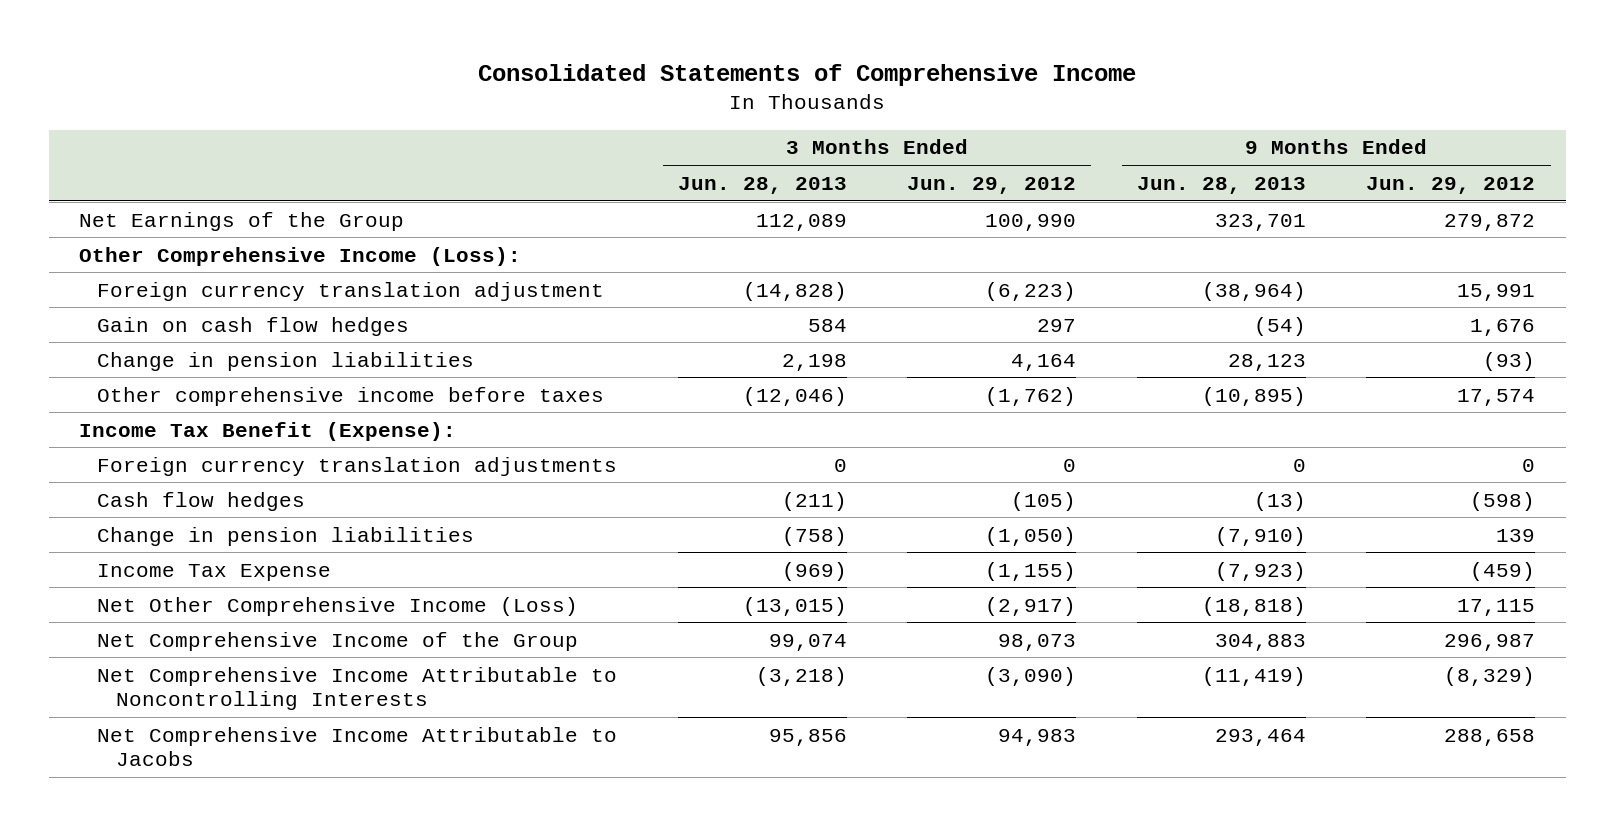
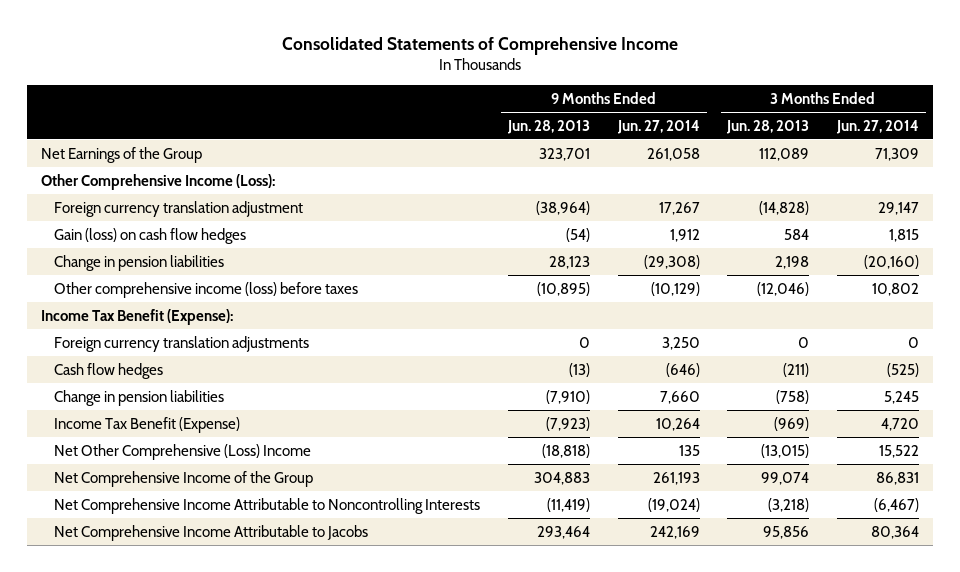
[907,176,1077,194] Jun. 29, 2012 -> none
[1366,176,1536,194] Jun. 29, 2012 -> none
none -> [616,119,700,134] Jun. 27, 2014
none -> [836,119,920,134] Jun. 27, 2014
[97,316,410,336] Gain on cash flow hedges -> [54,227,247,244] Gain (loss) on cash flow hedges
[97,386,605,406] Other comprehensive income before taxes -> [54,281,359,298] Other comprehensive income (loss) before taxes
[97,563,332,581] Income Tax Expense -> [54,416,241,433] Income Tax Benefit (Expense)
[97,596,579,616] Net Other Comprehensive Income (Loss) -> [54,443,312,460] Net Other Comprehensive (Loss) Income

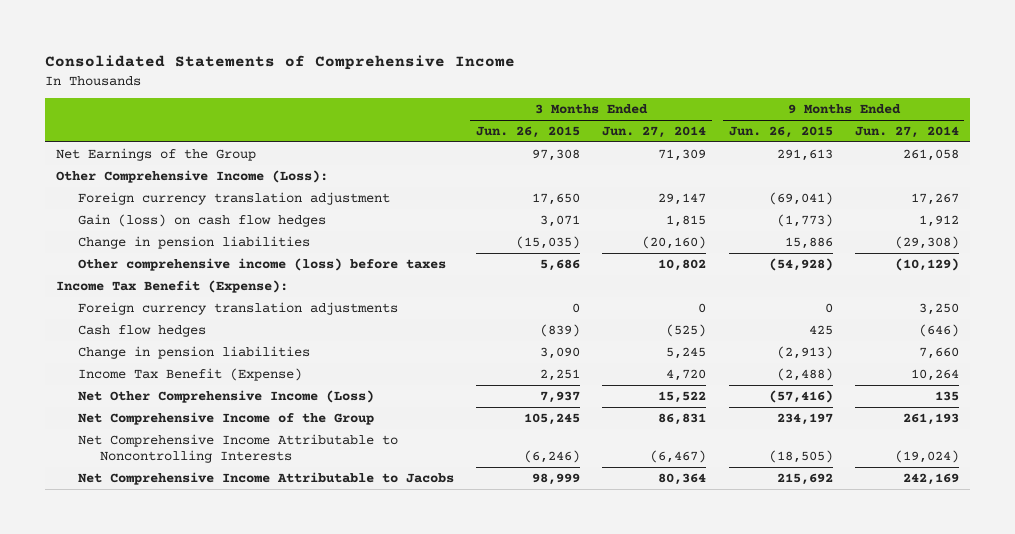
[507,119,591,134] Jun. 28, 2013 -> none
[726,119,810,134] Jun. 28, 2013 -> none
none -> [476,125,581,138] Jun. 26, 2015
none -> [728,125,833,138] Jun. 26, 2015
[54,443,312,460] Net Other Comprehensive (Loss) Income -> [77,389,374,403] Net Other Comprehensive Income (Loss)

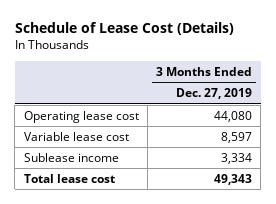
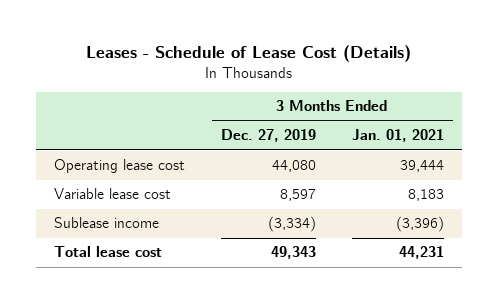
[14,22,234,36] Schedule of Lease Cost (Details) -> [85,45,411,63] Leases - Schedule of Lease Cost (Details)
none -> [351,129,444,143] Jan. 01, 2021
[221,152,253,164] 3,334 -> [267,216,316,233] (3,334)

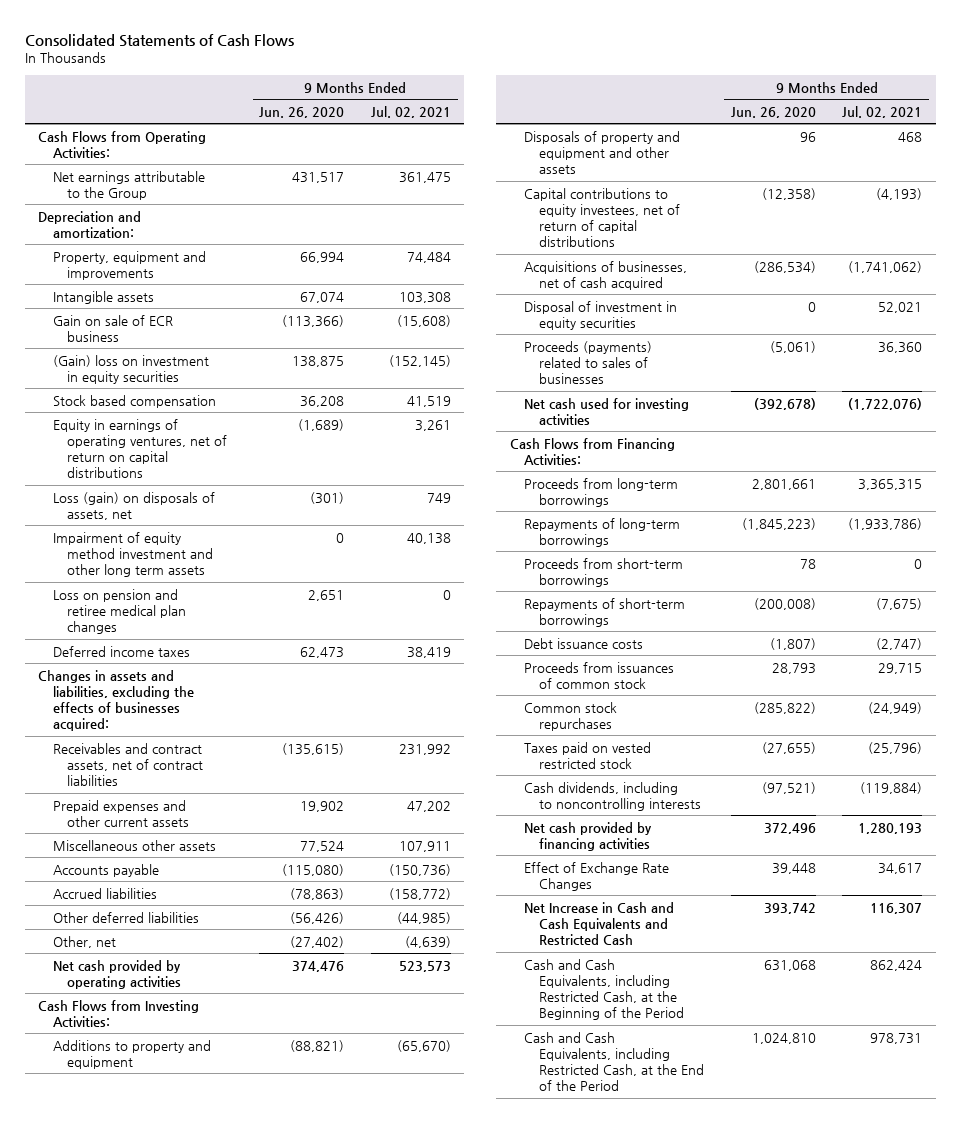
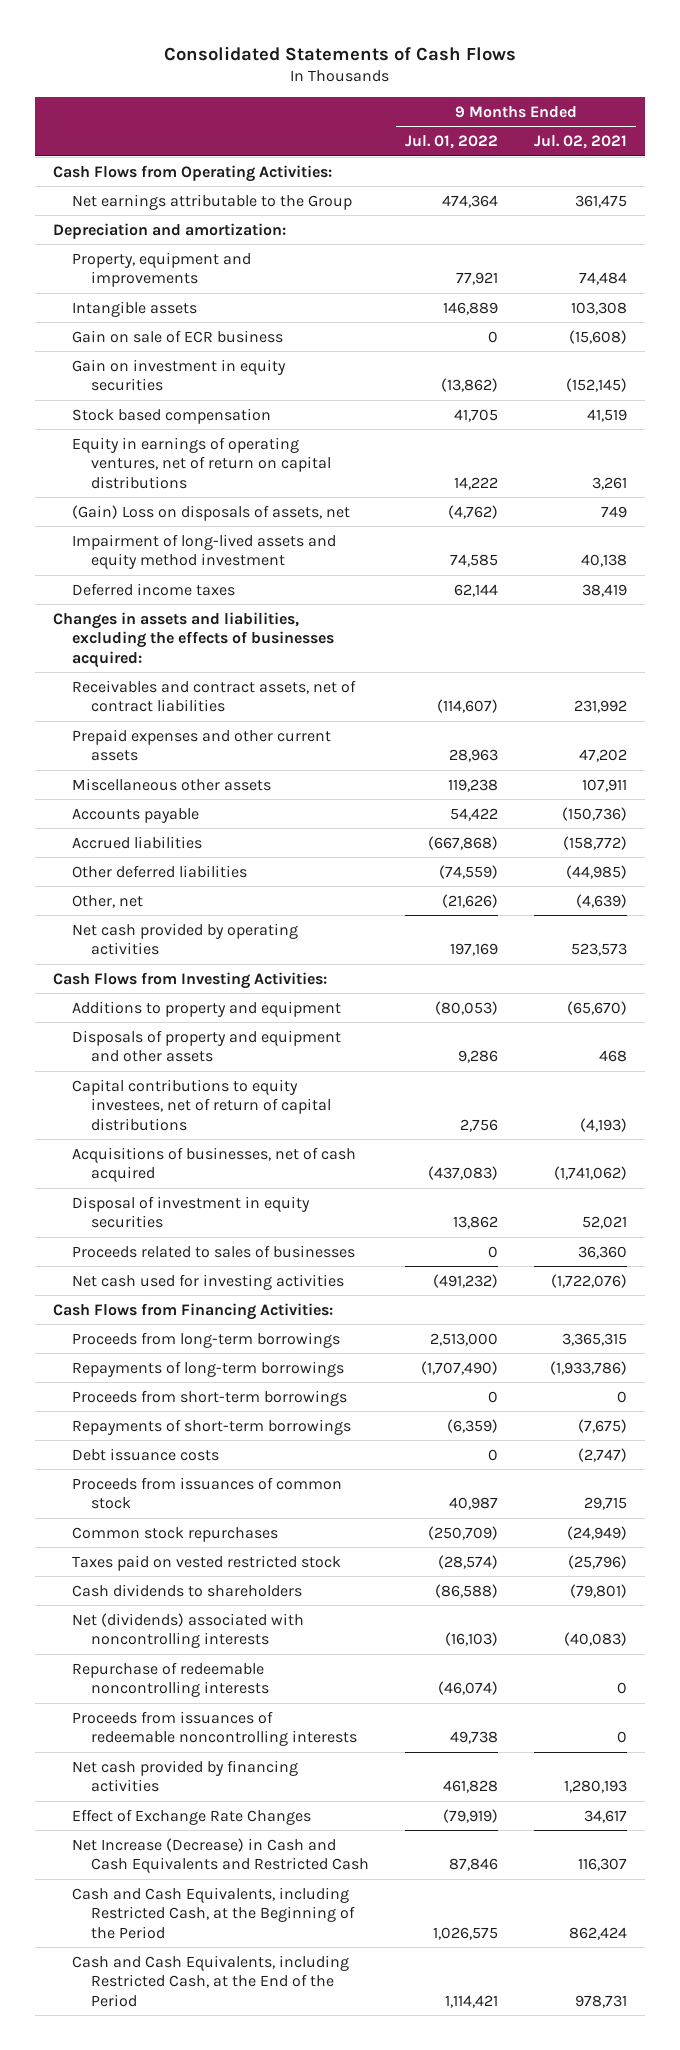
[259,106,345,118] Jun. 26, 2020 -> none
none -> [404,135,498,150] Jul. 01, 2022
[52,354,209,384] (Gain) loss on investment in equity securities -> [71,358,286,392] Gain on investment in equity securities
[52,588,187,635] Loss on pension and retiree medical plan changes -> none
[52,491,215,520] Loss (gain) on disposals of assets, net -> [71,504,350,521] (Gain) Loss on disposals of assets, net
[52,531,214,578] Impairment of equity method investment and other long term assets -> [71,533,336,570] Impairment of long-lived assets and equity method investment
[524,340,653,385] Proceeds (payments) related to sales of businesses -> [71,1244,355,1258] Proceeds related to sales of businesses
[524,781,701,811] Cash dividends, including to noncontrolling interests -> none
none -> [71,1583,302,1597] Cash dividends to shareholders
none -> [71,1612,304,1649] Net (dividends) associated with noncontrolling interests
none -> [71,1661,269,1698] Repurchase of redeemable noncontrolling interests
none -> [71,1710,357,1747] Proceeds from issuances of redeemable noncontrolling interests
[524,901,675,946] Net Increase in Cash and Cash Equivalents and Restricted Cash -> [71,1837,369,1874] Net Increase (Decrease) in Cash and Cash Equivalents and Restricted Cash

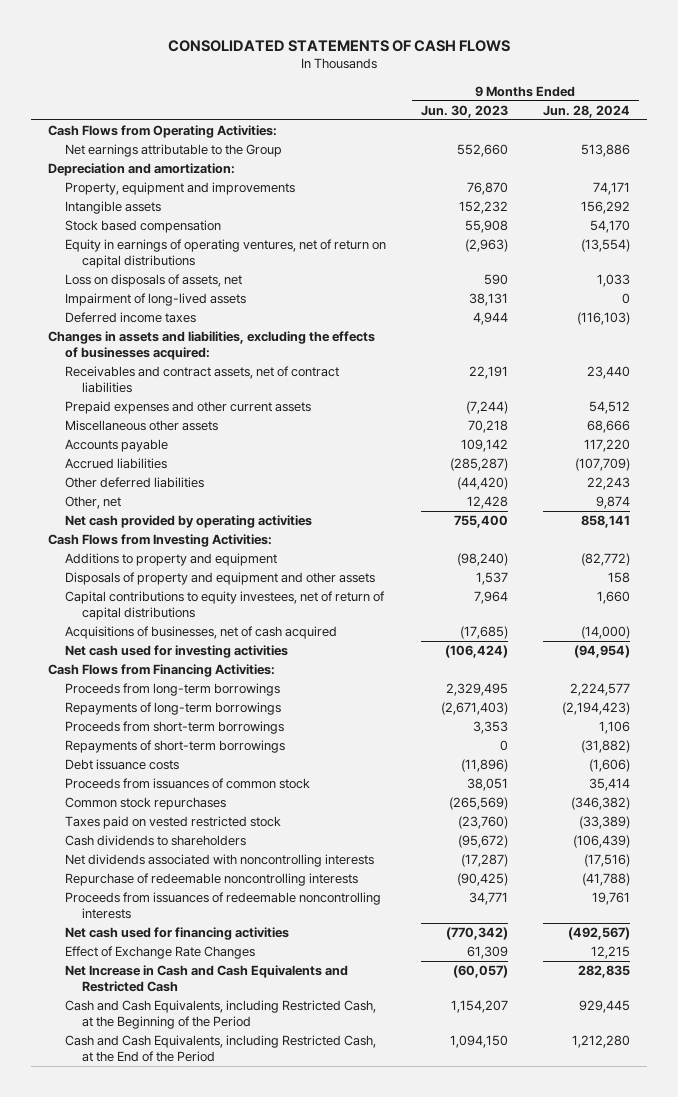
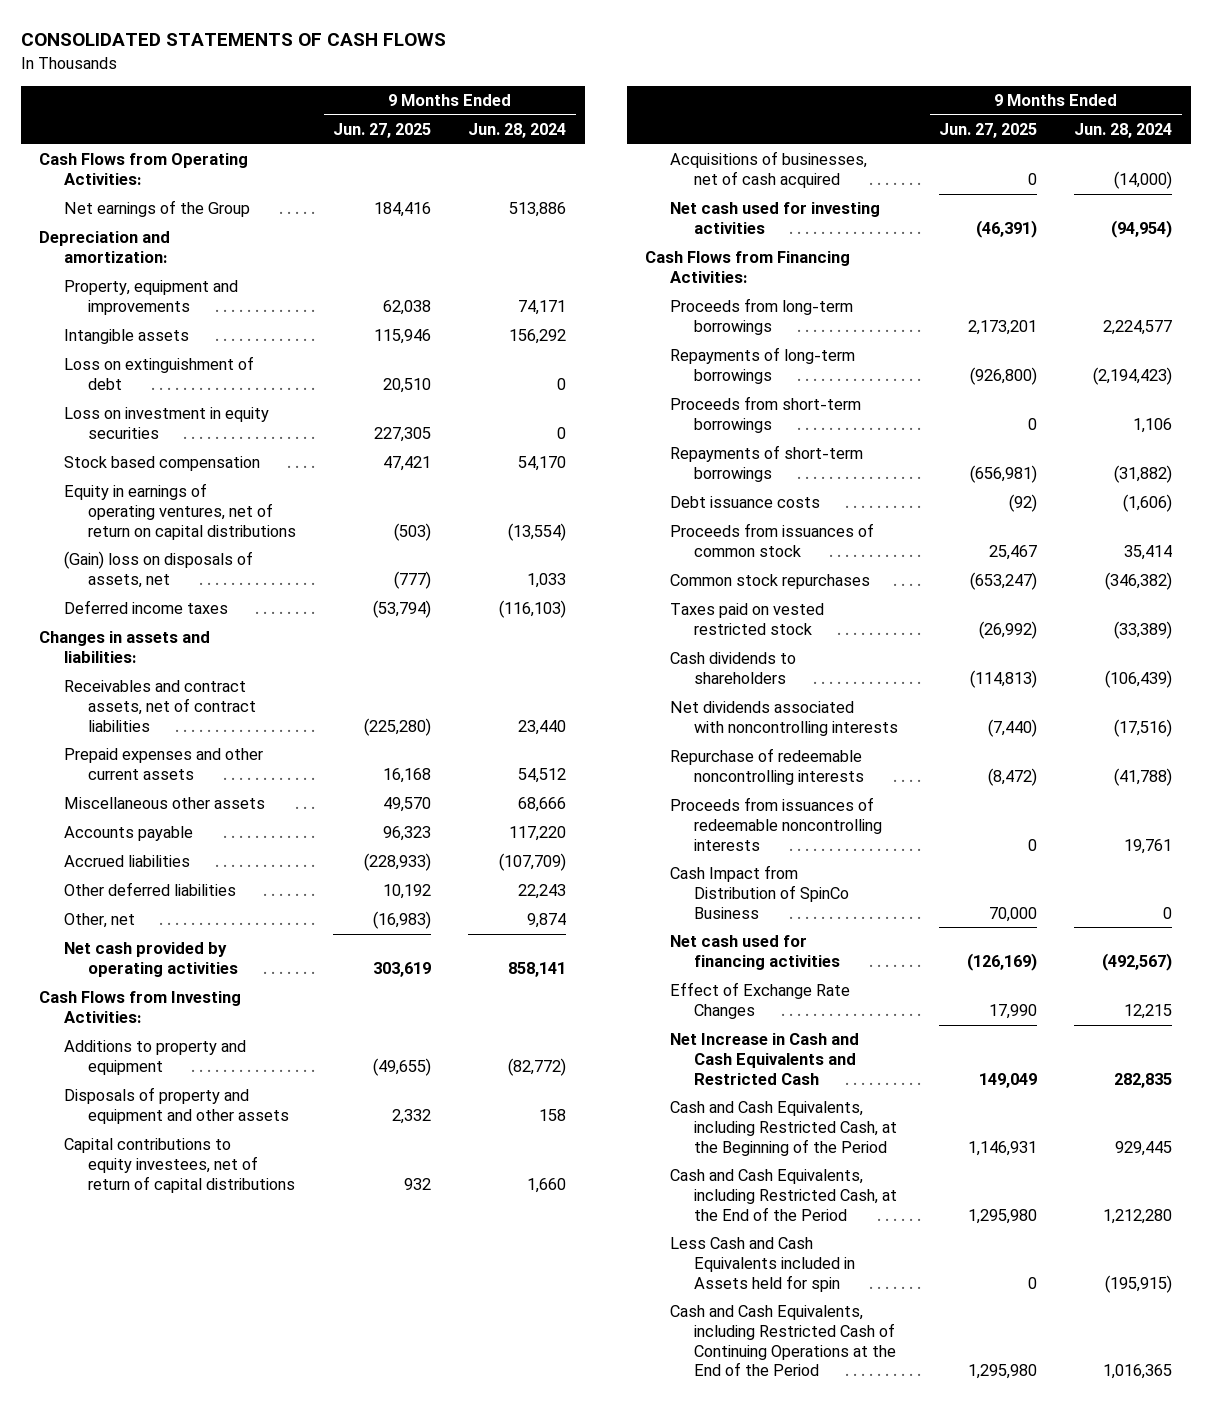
[421,104,509,118] Jun. 30, 2023 -> none
none -> [333,123,432,139] Jun. 27, 2025
[65,144,283,158] Net earnings attributable to the Group -> [63,200,250,218] Net earnings of the Group
none -> [63,356,254,391] Loss on extinguishment of debt
none -> [63,407,269,440] Loss on investment in equity securities
[65,293,247,307] Impairment of long-lived assets -> none
[65,274,243,288] Loss on disposals of assets, net -> [63,551,253,589] (Gain) loss on disposals of assets, net
[48,331,376,360] Changes in assets and liabilities, excluding the effects of businesses acquired: -> [39,631,211,664] Changes in assets and liabilities:
none -> [669,865,849,919] Cash Impact from Distribution of SpinCo Business
none -> [669,1237,855,1292] Less Cash and Cash Equivalents included in Assets held for spin
none -> [669,1305,896,1377] Cash and Cash Equivalents, including Restricted Cash of Continuing Operations at the End of the Period

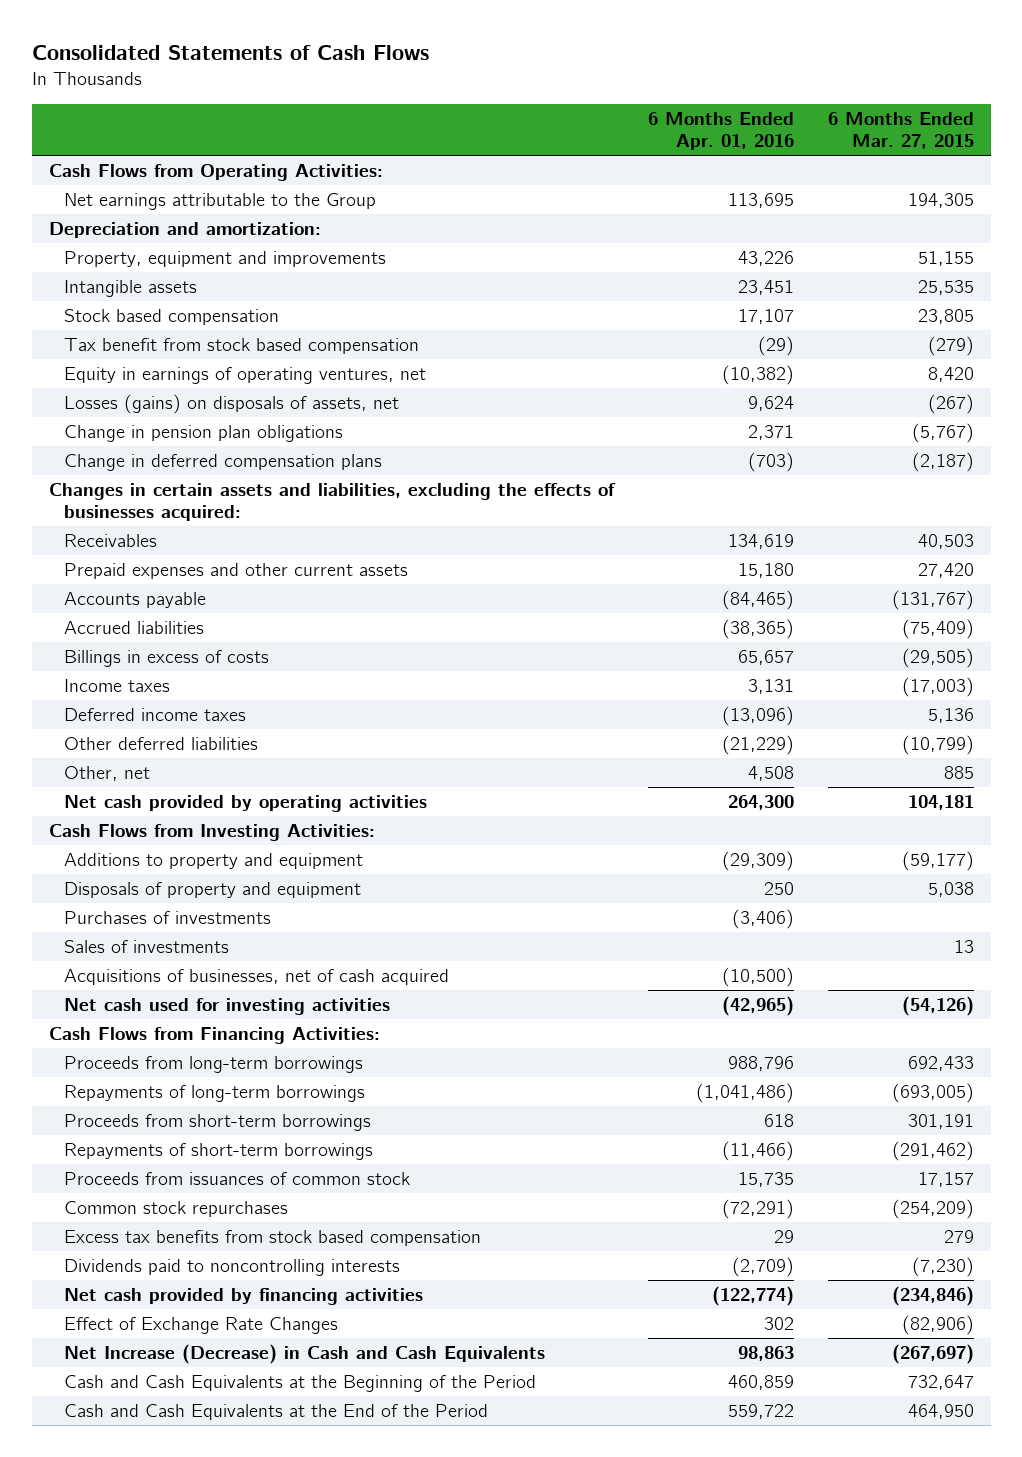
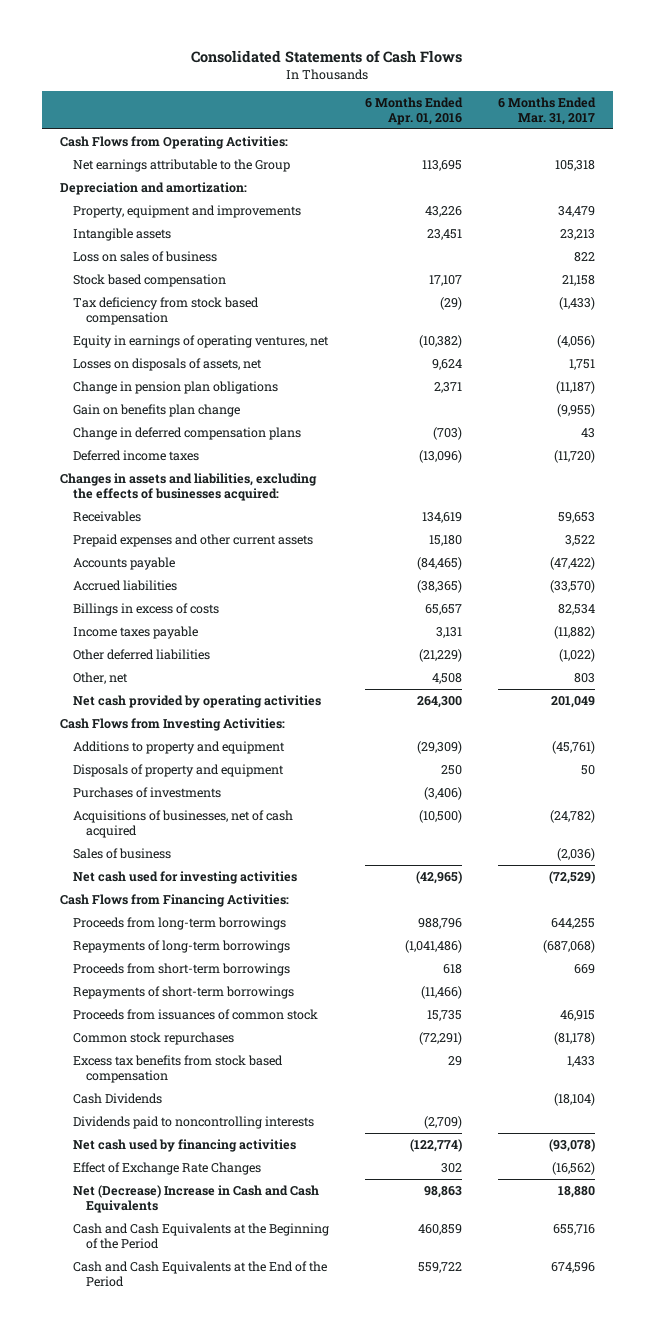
[827,111,974,150] 6 Months Ended Mar. 27, 2015 -> none
none -> [497,96,596,125] 6 Months Ended Mar. 31, 2017
none -> [73,250,218,262] Loss on sales of business
[64,337,420,354] Tax benefit from stock based compensation -> [73,296,260,325] Tax deficiency from stock based compensation
[64,393,400,414] Losses (gains) on disposals of assets, net -> [73,357,263,371] Losses on disposals of assets, net
none -> [73,403,241,417] Gain on benefits plan change
[64,707,247,721] Deferred income taxes -> [73,449,200,461] Deferred income taxes
[48,482,616,522] Changes in certain assets and liabilities, excluding the effects of businesses acquired: -> [60,472,318,501] Changes in assets and liabilities, excluding the effects of businesses acquired:
[64,678,171,692] Income taxes -> [73,625,199,639] Income taxes payable
[64,939,230,953] Sales of investments -> none
none -> [73,847,172,859] Sales of business
none -> [73,1092,163,1104] Cash Dividends
[64,1287,424,1305] Net cash provided by financing activities -> [73,1138,297,1152] Net cash used by financing activities
[64,1343,546,1364] Net Increase (Decrease) in Cash and Cash Equivalents -> [73,1184,320,1213] Net (Decrease) Increase in Cash and Cash Equivalents

